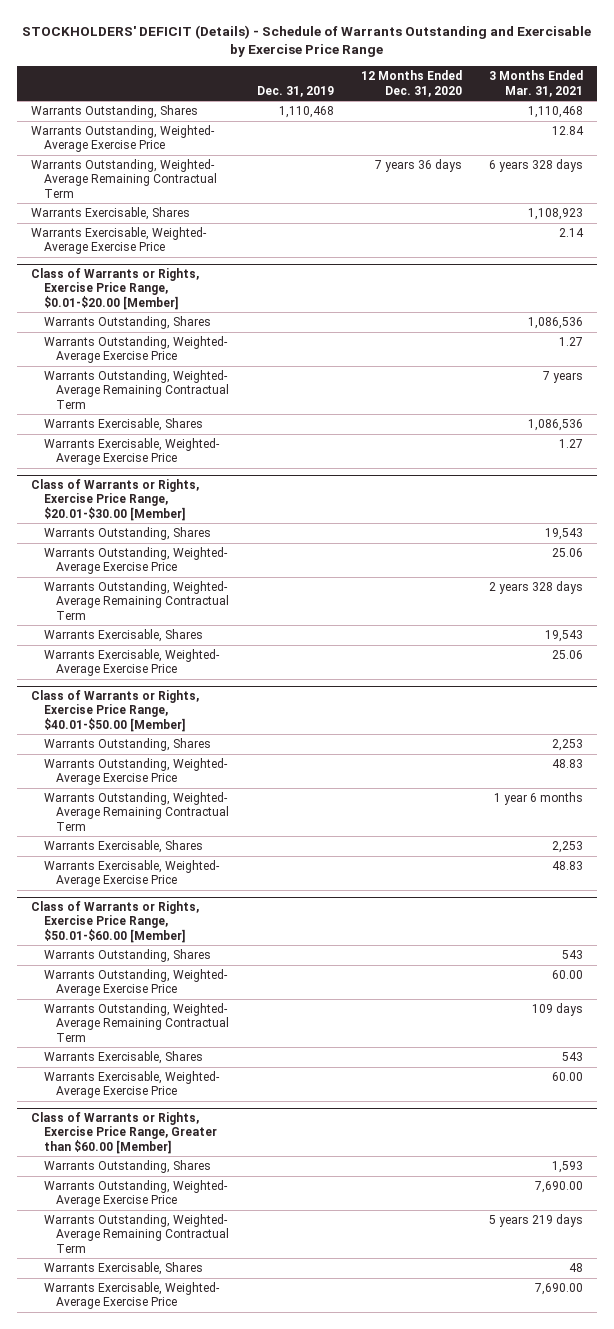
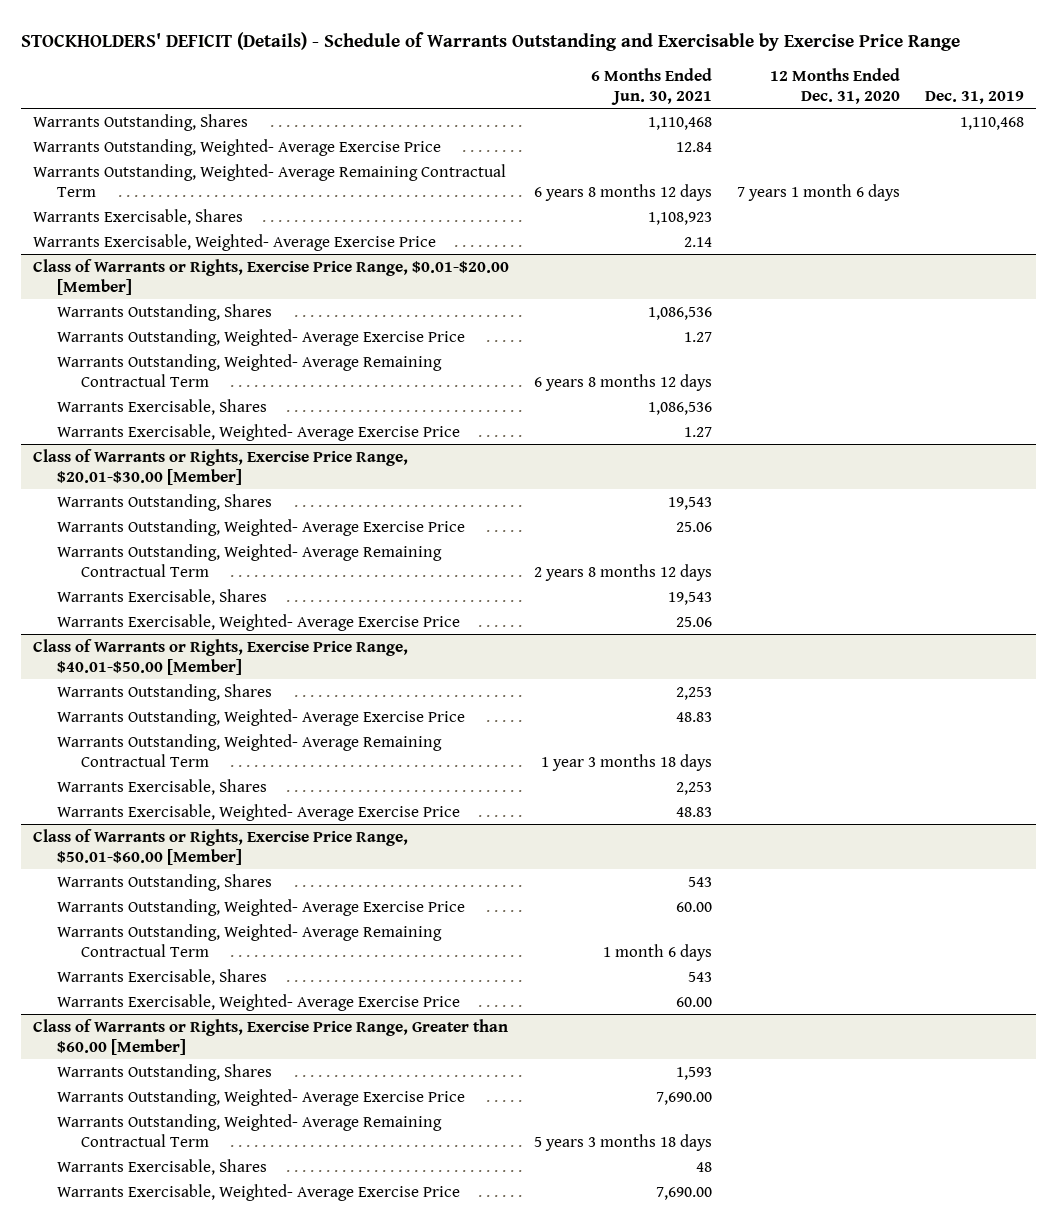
[489,70,584,97] 3 Months Ended Mar. 31, 2021 -> none
none -> [591,67,713,105] 6 Months Ended Jun. 30, 2021
[375,159,463,173] 7 years 36 days -> [736,183,900,201] 7 years 1 month 6 days

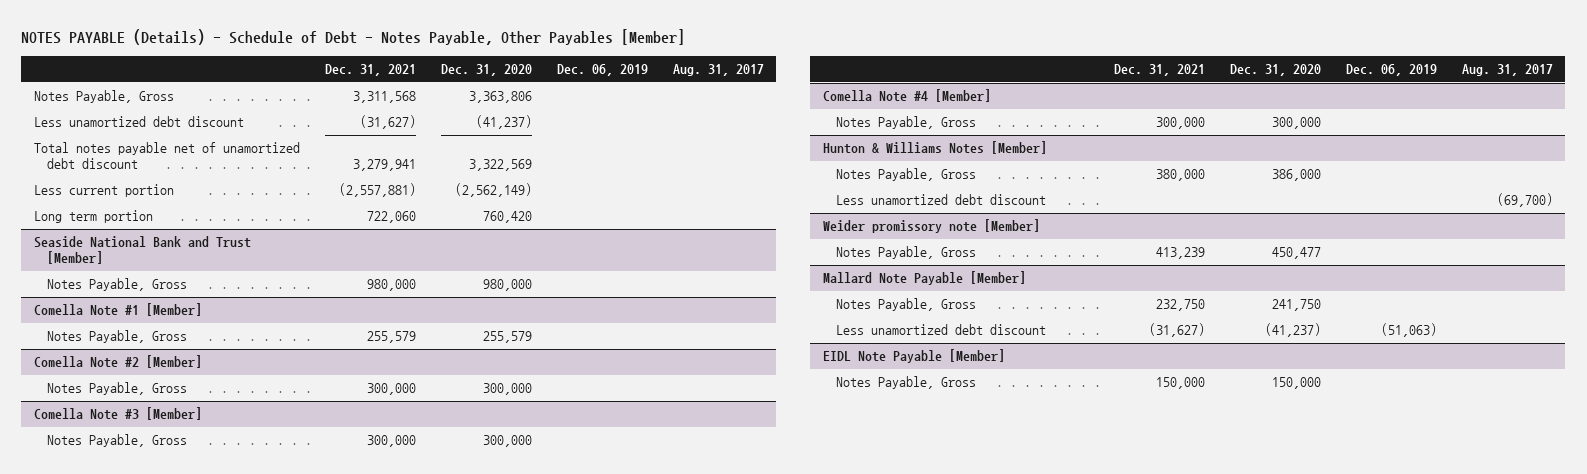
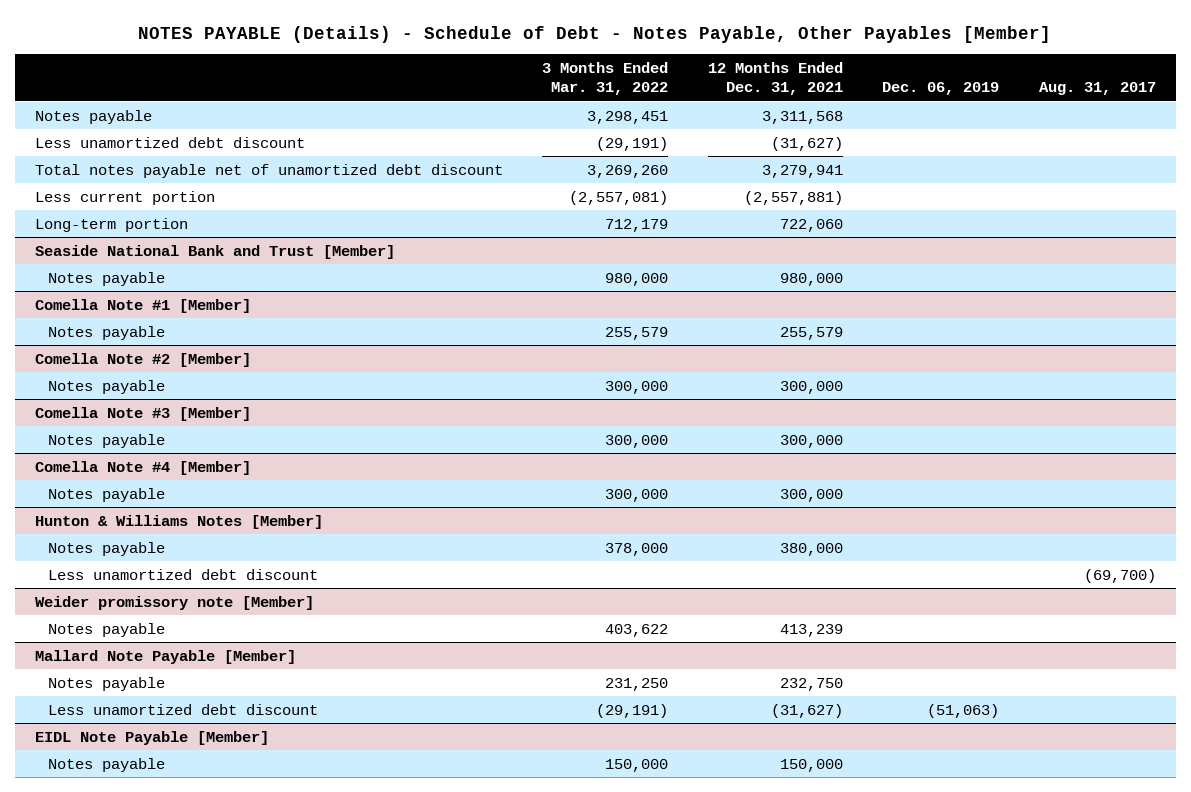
[324,64,416,77] Dec. 31, 2021 -> none
[440,64,532,77] Dec. 31, 2020 -> none
none -> [542,61,669,95] 3 Months Ended Mar. 31, 2022
none -> [707,61,843,95] 12 Months Ended Dec. 31, 2021
[33,90,174,104] Notes Payable, Gross -> [34,109,152,124] Notes payable
[33,210,153,224] Long term portion -> [34,217,188,232] Long-term portion
[46,278,187,292] Notes Payable, Gross -> [47,271,165,286] Notes payable
[46,330,187,344] Notes Payable, Gross -> [47,325,165,340] Notes payable
[46,382,187,396] Notes Payable, Gross -> [47,379,165,394] Notes payable
[46,434,187,448] Notes Payable, Gross -> [47,433,165,448] Notes payable
[835,116,976,130] Notes Payable, Gross -> [47,487,165,502] Notes payable
[835,168,976,182] Notes Payable, Gross -> [47,541,165,556] Notes payable
[835,246,976,260] Notes Payable, Gross -> [47,622,165,637] Notes payable
[835,298,976,312] Notes Payable, Gross -> [47,676,165,691] Notes payable
[835,376,976,390] Notes Payable, Gross -> [47,757,165,772] Notes payable

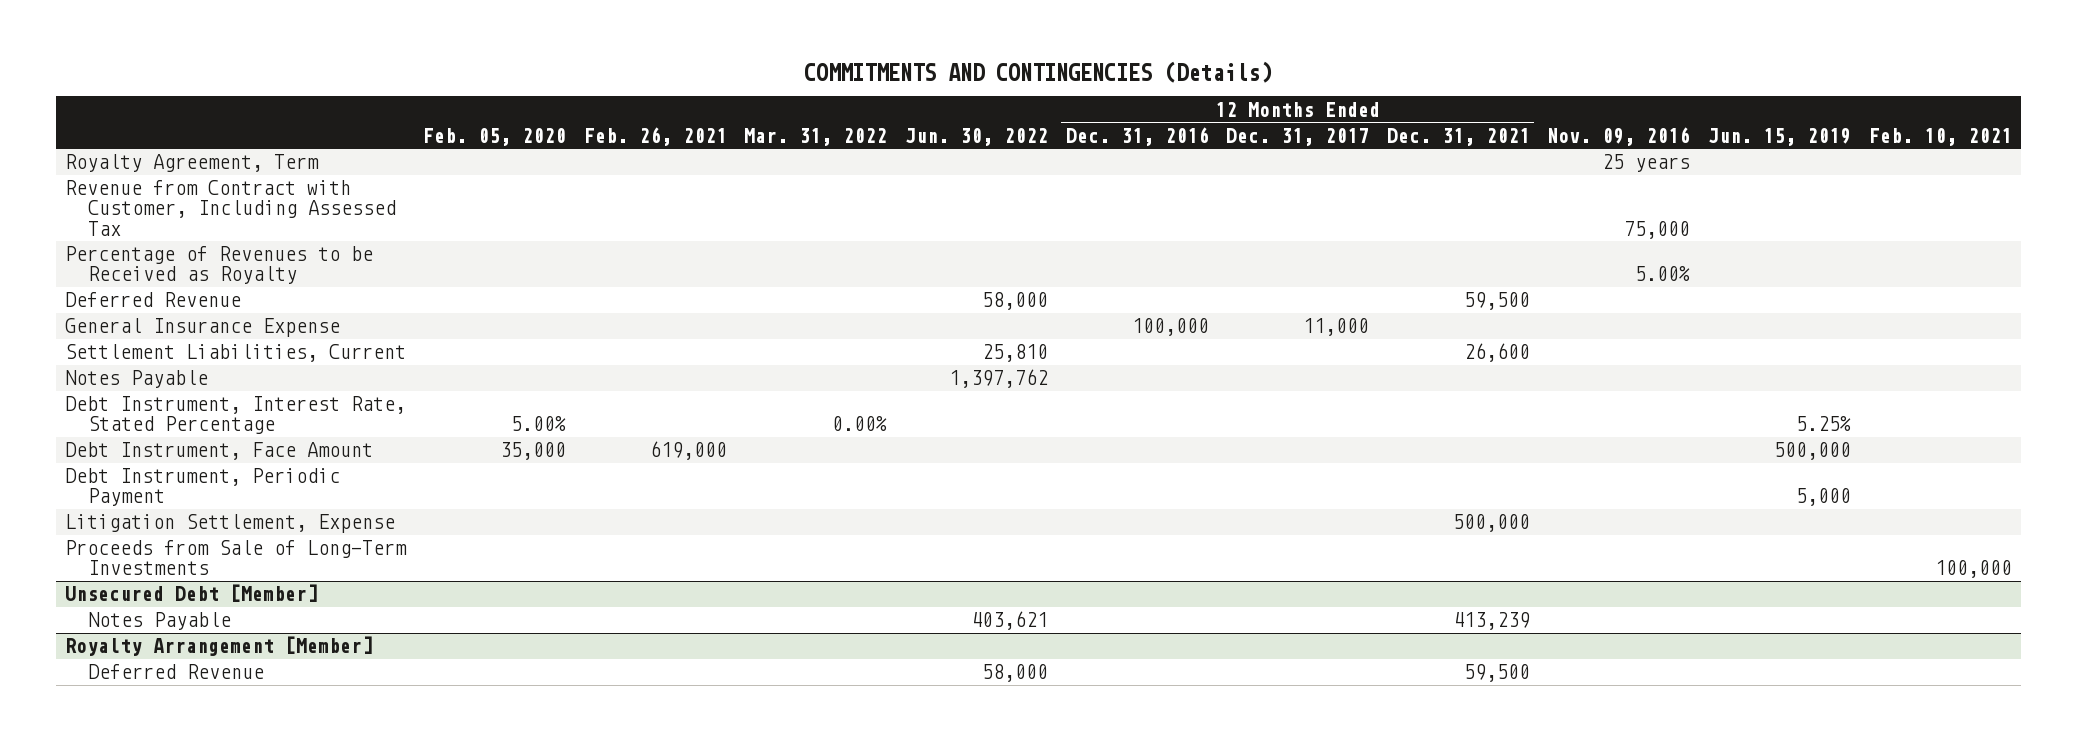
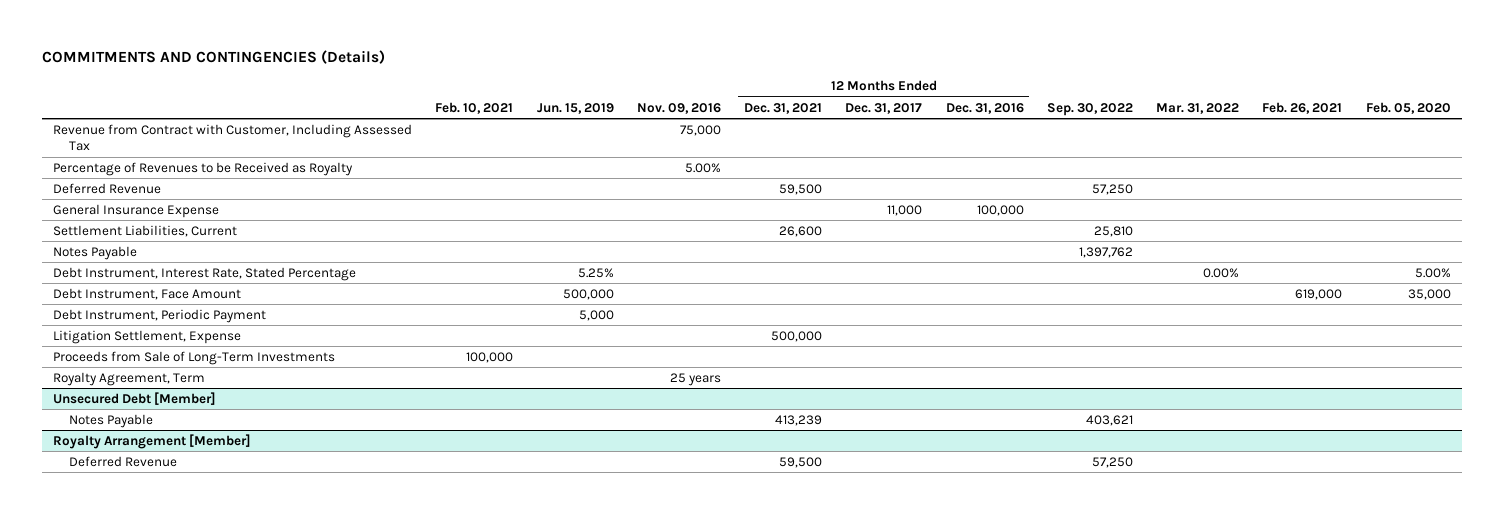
[905,127,1049,146] Jun. 30, 2022 -> none
none -> [1046,102,1133,116] Sep. 30, 2022
[64,154,319,173] Royalty Agreement, Term -> [53,371,206,386] Royalty Agreement, Term

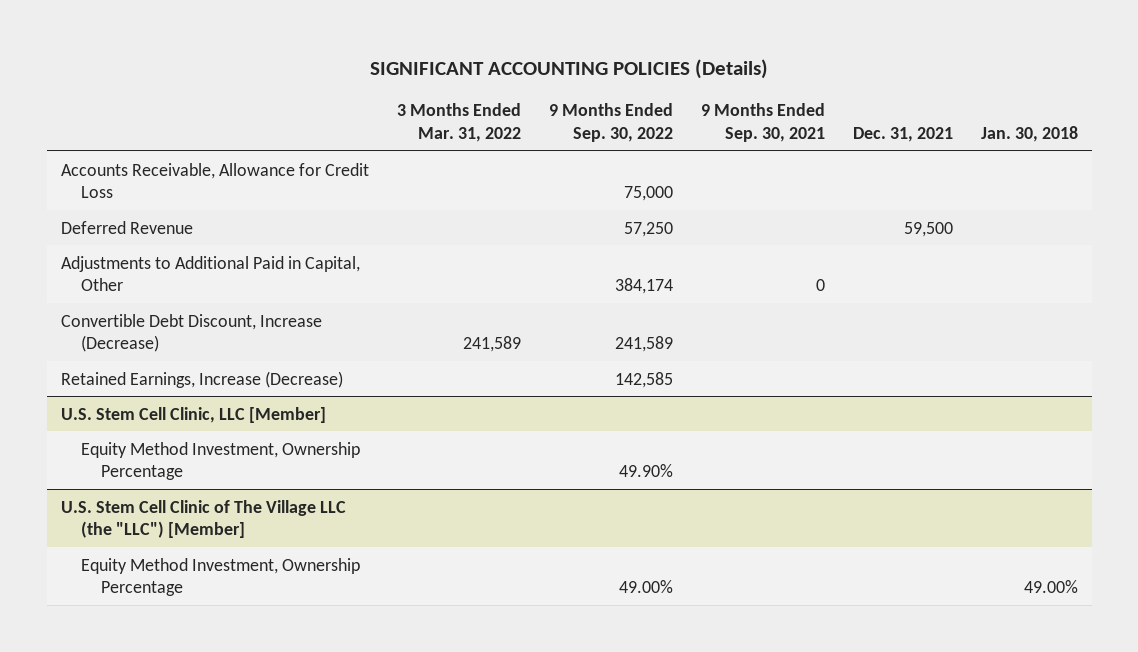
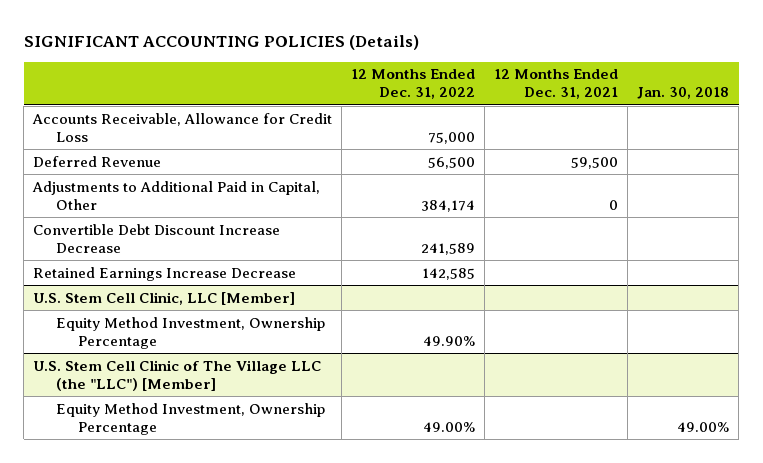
[396,103,521,142] 3 Months Ended Mar. 31, 2022 -> none
[548,103,673,142] 9 Months Ended Sep. 30, 2022 -> none
[700,103,825,142] 9 Months Ended Sep. 30, 2021 -> none
[852,126,953,142] Dec. 31, 2021 -> none
none -> [351,69,476,100] 12 Months Ended Dec. 31, 2022
none -> [494,69,619,100] 12 Months Ended Dec. 31, 2021
[60,313,322,353] Convertible Debt Discount, Increase (Decrease) -> [33,223,281,253] Convertible Debt Discount Increase Decrease
[60,370,343,388] Retained Earnings, Increase (Decrease) -> [33,266,297,281] Retained Earnings Increase Decrease

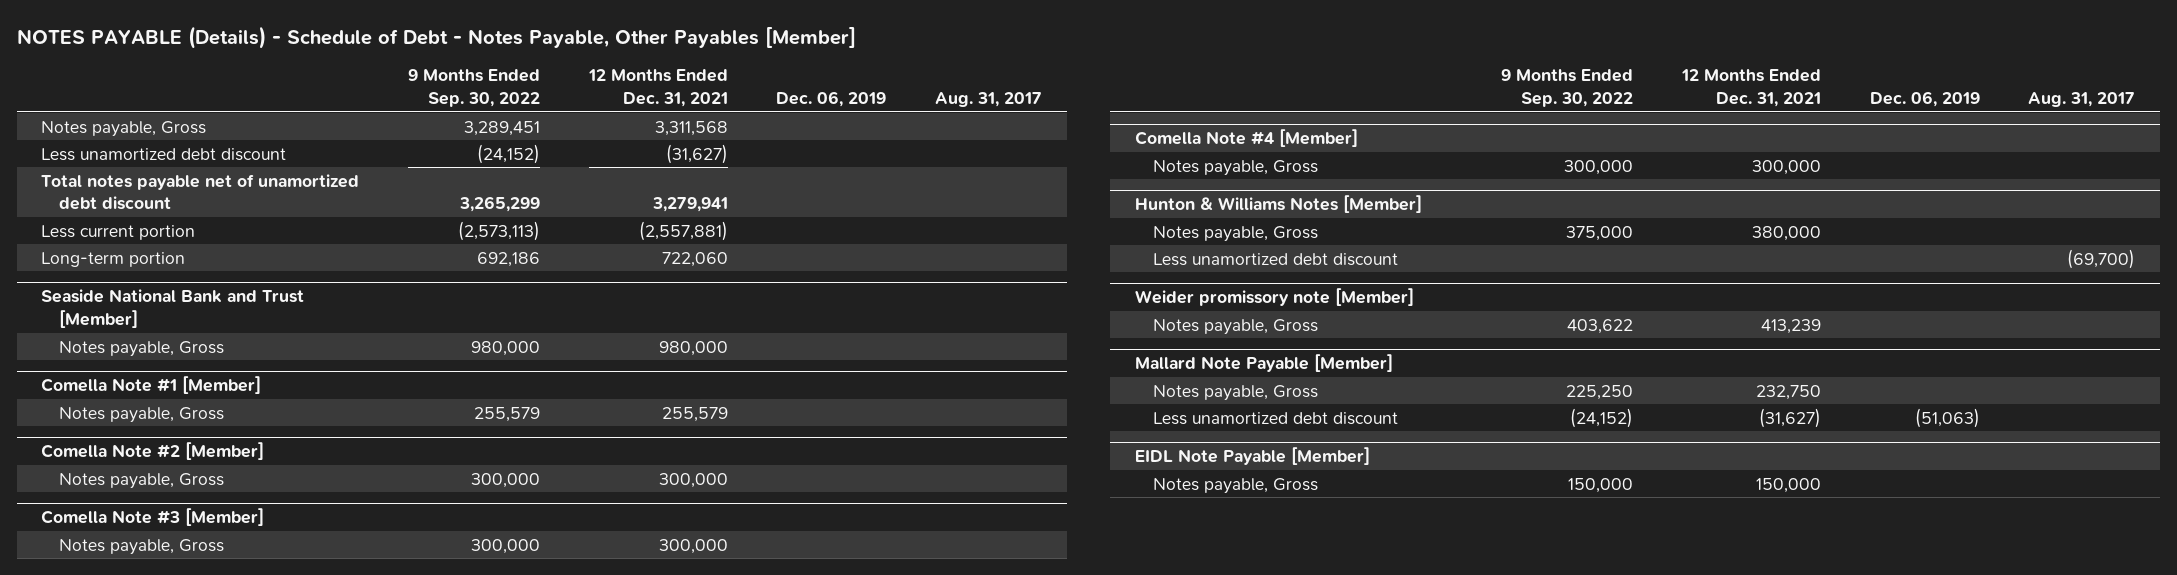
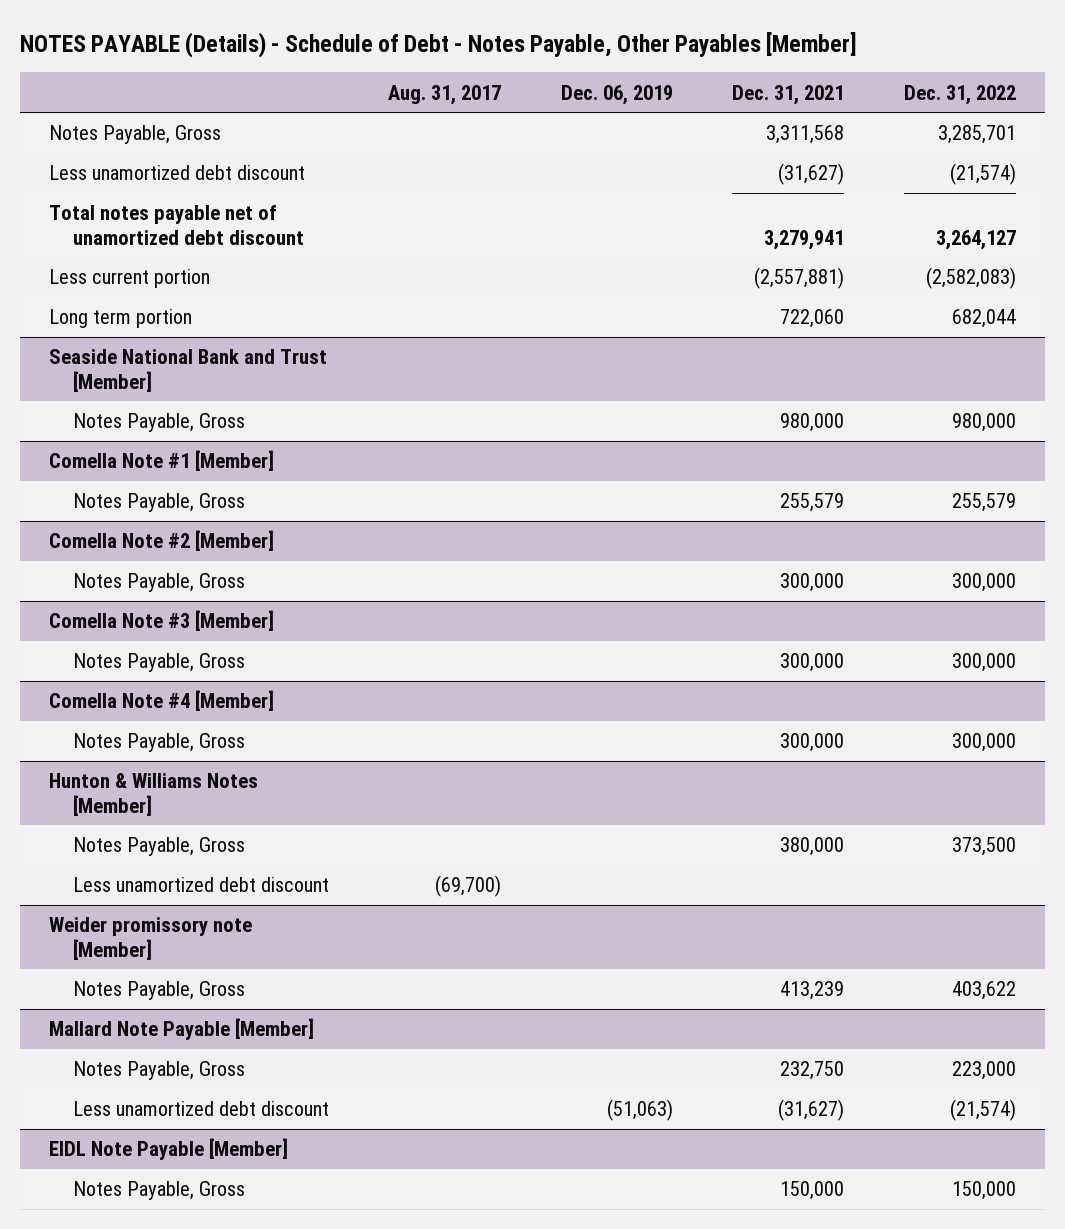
[408,69,541,108] 9 Months Ended Sep. 30, 2022 -> none
[587,69,728,108] 12 Months Ended Dec. 31, 2021 -> none
none -> [732,84,845,105] Dec. 31, 2021
none -> [903,84,1016,105] Dec. 31, 2022
[41,120,207,137] Notes payable, Gross -> [49,125,222,145] Notes Payable, Gross
[41,251,186,267] Long-term portion -> [49,309,193,329] Long term portion
[59,340,225,357] Notes payable, Gross -> [72,413,245,433] Notes Payable, Gross
[59,406,225,423] Notes payable, Gross -> [72,493,245,513] Notes Payable, Gross
[59,472,225,489] Notes payable, Gross -> [72,573,245,593] Notes Payable, Gross
[59,538,225,555] Notes payable, Gross -> [72,653,245,673] Notes Payable, Gross
[1152,159,1318,176] Notes payable, Gross -> [72,733,245,753] Notes Payable, Gross
[1152,225,1318,242] Notes payable, Gross -> [72,837,245,857] Notes Payable, Gross
[1152,318,1318,335] Notes payable, Gross -> [72,981,245,1001] Notes Payable, Gross
[1152,384,1318,401] Notes payable, Gross -> [72,1061,245,1081] Notes Payable, Gross
[1152,477,1318,494] Notes payable, Gross -> [72,1181,245,1201] Notes Payable, Gross

